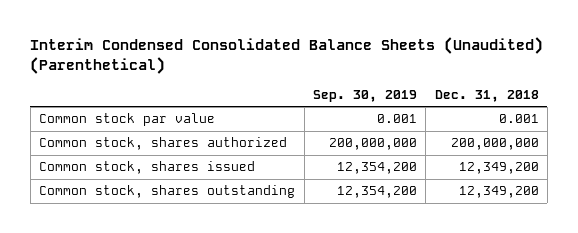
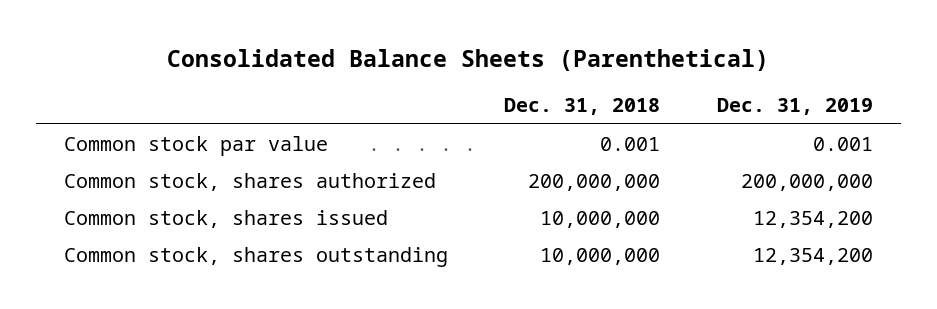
[30,36,544,74] Interim Condensed Consolidated Balance Sheets (Unaudited) (Parenthetical) -> [167,48,770,71] Consolidated Balance Sheets (Parenthetical)
[312,89,417,102] Sep. 30, 2019 -> none
none -> [716,98,873,116] Dec. 31, 2019
[458,162,539,175] 12,349,200 -> [540,210,661,228] 10,000,000
[458,186,539,199] 12,349,200 -> [540,247,661,265] 10,000,000

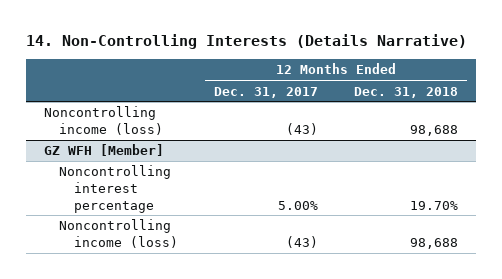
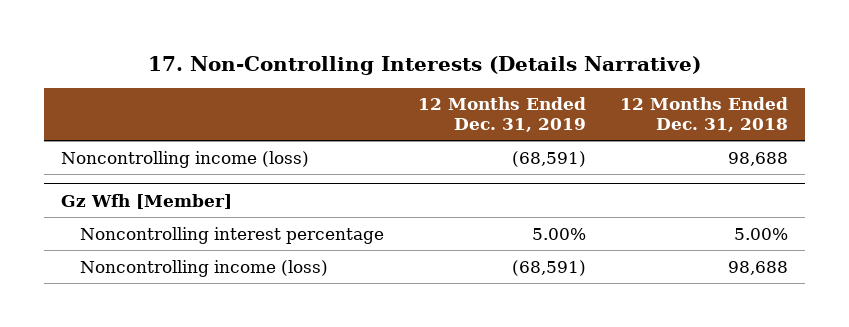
[25,34,467,50] 14. Non-Controlling Interests (Details Narrative) -> [147,55,701,75] 17. Non-Controlling Interests (Details Narrative)
[213,86,318,98] Dec. 31, 2017 -> none
none -> [418,97,587,133] 12 Months Ended Dec. 31, 2019
[43,144,164,157] GZ WFH [Member] -> [61,193,233,209] Gz Wfh [Member]
[409,200,458,210] 19.70% -> [734,227,789,240] 5.00%

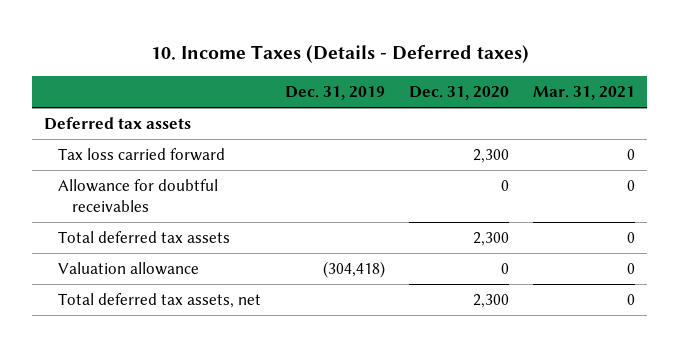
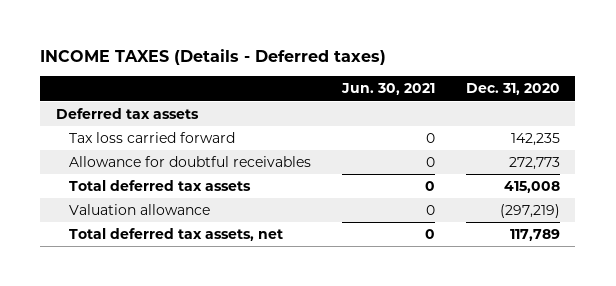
[150,44,529,63] 10. Income Taxes (Details - Deferred taxes) -> [40,49,387,66] INCOME TAXES (Details - Deferred taxes)
[285,86,386,101] Dec. 31, 2019 -> none
[533,86,636,101] Mar. 31, 2021 -> none
none -> [340,83,435,96] Jun. 30, 2021
[473,149,510,164] 2,300 -> [510,133,560,147] 142,235
[501,180,510,192] 0 -> [508,157,560,171] 272,773
[473,232,510,247] 2,300 -> [503,181,560,194] 415,008
[501,263,510,275] 0 -> [499,204,560,219] (297,219)
[473,294,510,309] 2,300 -> [509,229,560,242] 117,789

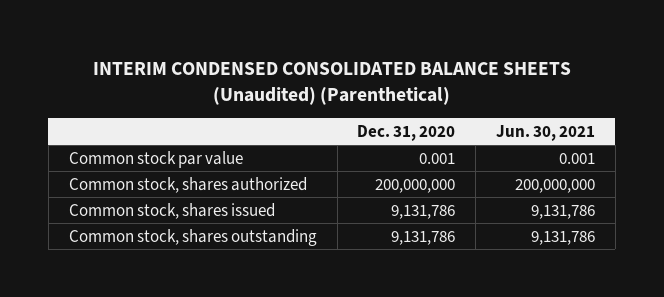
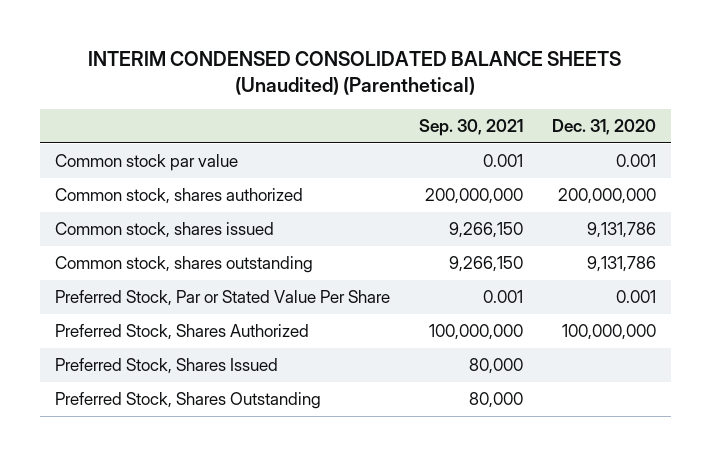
[495,124,595,141] Jun. 30, 2021 -> none
none -> [418,119,523,137] Sep. 30, 2021
none -> [54,290,390,307] Preferred Stock, Par or Stated Value Per Share
none -> [54,324,309,341] Preferred Stock, Shares Authorized
none -> [54,358,278,375] Preferred Stock, Shares Issued
none -> [54,392,321,410] Preferred Stock, Shares Outstanding

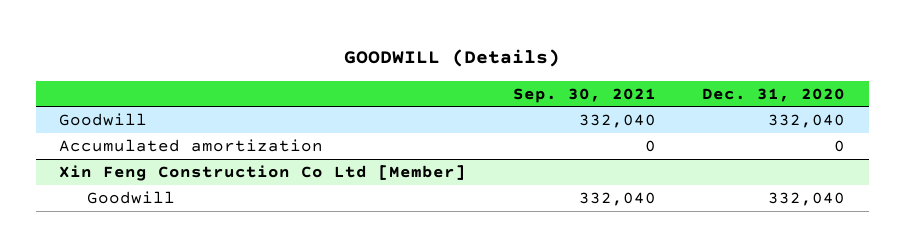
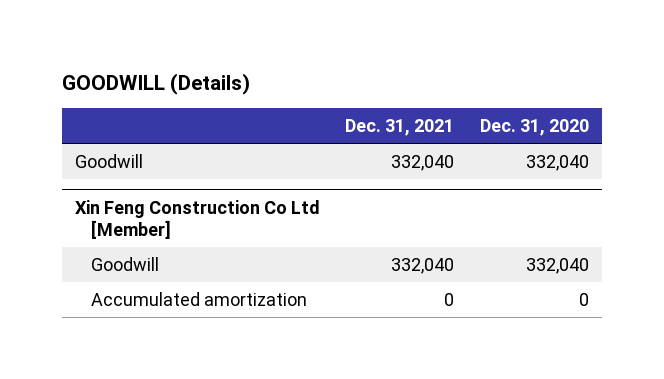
[512,87,656,103] Sep. 30, 2021 -> none
none -> [345,119,455,137] Dec. 31, 2021
[59,138,324,152] Accumulated amortization -> none
none -> [91,291,308,306] Accumulated amortization

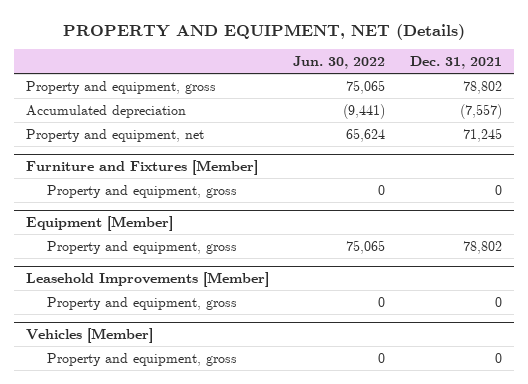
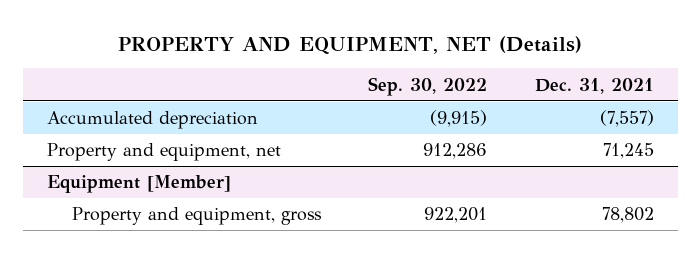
[293,56,386,70] Jun. 30, 2022 -> none
none -> [368,76,488,96] Sep. 30, 2022
[26,80,217,94] Property and equipment, gross -> none
[26,159,259,175] Furniture and Fixtures [Member] -> none
[47,184,238,198] Property and equipment, gross -> none
[26,271,270,287] Leasehold Improvements [Member] -> none
[47,296,238,310] Property and equipment, gross -> none
[26,327,154,343] Vehicles [Member] -> none
[47,352,238,366] Property and equipment, gross -> none

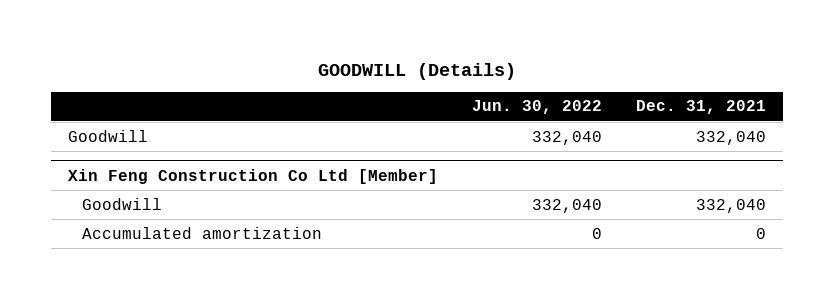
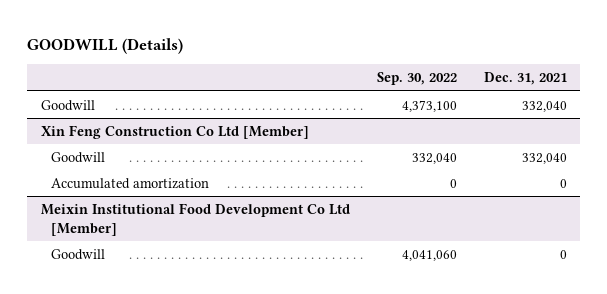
[472,100,603,115] Jun. 30, 2022 -> none
none -> [376,72,457,86] Sep. 30, 2022
none -> [40,202,350,236] Meixin Institutional Food Development Co Ltd [Member]
none -> [51,248,106,260] Goodwill

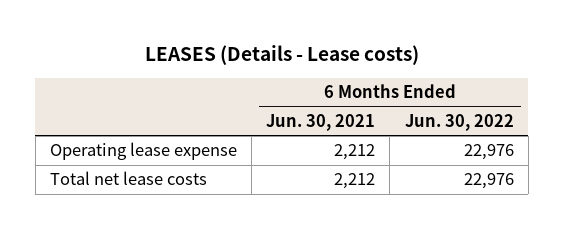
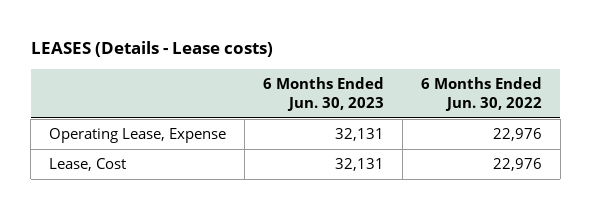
[266,114,376,132] Jun. 30, 2021 -> none
none -> [263,76,385,111] 6 Months Ended Jun. 30, 2023
[49,142,237,161] Operating lease expense -> [49,128,227,144] Operating Lease, Expense
[49,171,207,186] Total net lease costs -> [49,158,127,172] Lease, Cost

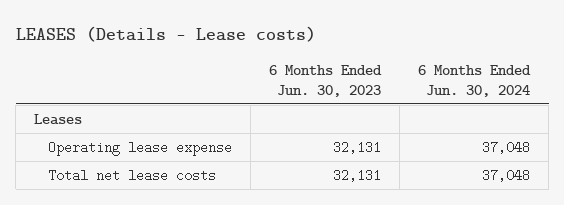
[421,76,543,111] 6 Months Ended Jun. 30, 2022 -> none
none -> [418,64,532,97] 6 Months Ended Jun. 30, 2024
none -> [34,113,83,125] Leases
[49,128,227,144] Operating Lease, Expense -> [47,140,232,156] Operating lease expense
[49,158,127,172] Lease, Cost -> [47,168,216,182] Total net lease costs

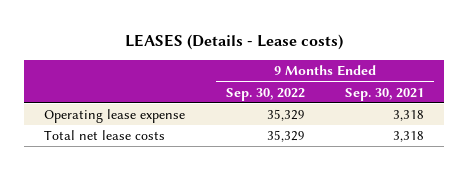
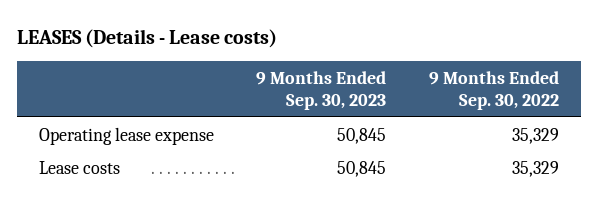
[345,87,425,101] Sep. 30, 2021 -> none
none -> [256,71,387,110] 9 Months Ended Sep. 30, 2023
[44,130,166,141] Total net lease costs -> [38,160,120,174] Lease costs

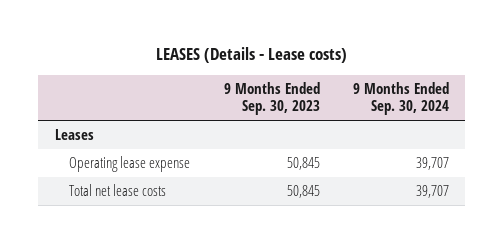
[429,71,560,110] 9 Months Ended Sep. 30, 2022 -> none
none -> [352,81,449,116] 9 Months Ended Sep. 30, 2024
none -> [54,129,94,141] Leases
[38,160,120,174] Lease costs -> [69,184,167,197] Total net lease costs

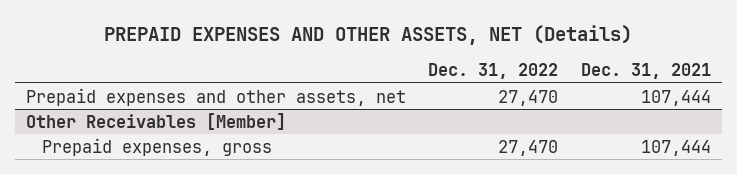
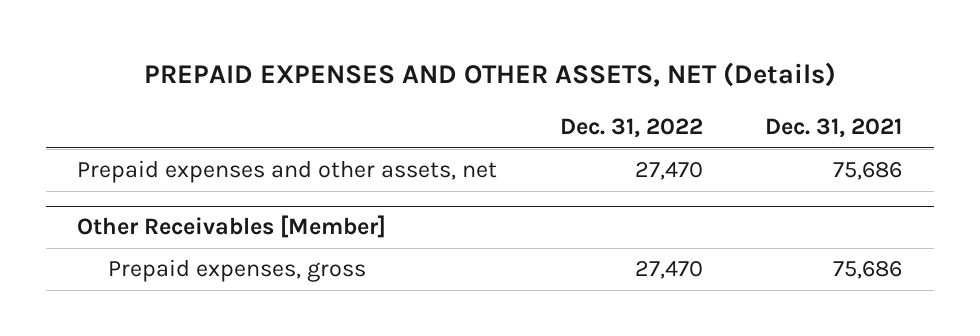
[640,89,711,106] 107,444 -> [833,162,903,181] 75,686
[640,139,711,156] 107,444 -> [833,261,903,280] 75,686

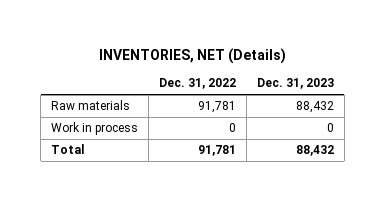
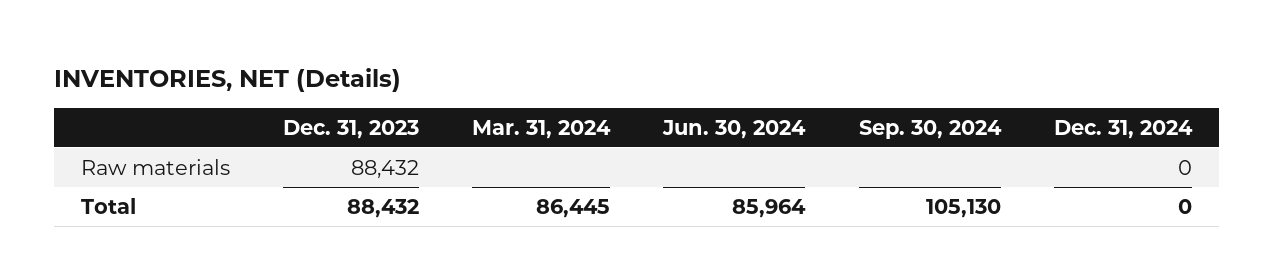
[159,78,237,90] Dec. 31, 2022 -> none
none -> [472,119,612,139] Mar. 31, 2024
none -> [662,119,807,139] Jun. 30, 2024
none -> [858,119,1002,139] Sep. 30, 2024
none -> [1053,119,1193,139] Dec. 31, 2024
[51,122,139,136] Work in process -> none

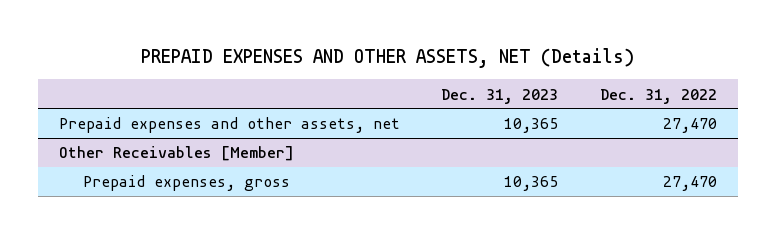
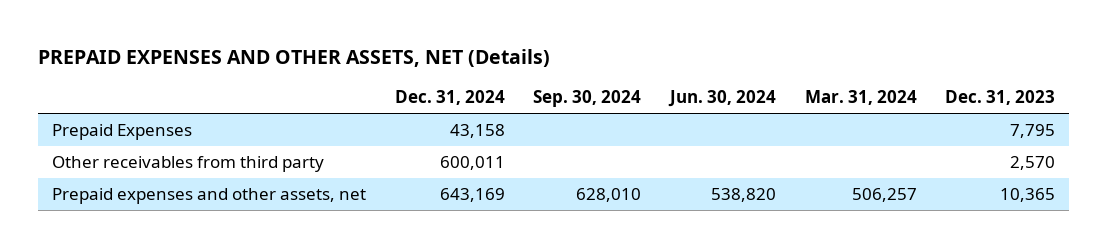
[599,88,717,104] Dec. 31, 2022 -> none
none -> [394,90,505,106] Dec. 31, 2024
none -> [533,90,642,108] Sep. 30, 2024
none -> [667,90,776,108] Jun. 30, 2024
none -> [804,90,917,106] Mar. 31, 2024
none -> [51,124,192,141] Prepaid Expenses
none -> [51,156,324,173] Other receivables from third party
[58,146,294,162] Other Receivables [Member] -> none
[82,175,290,192] Prepaid expenses, gross -> none

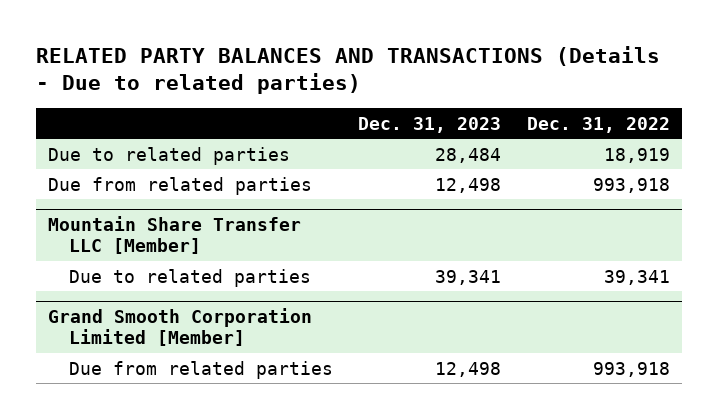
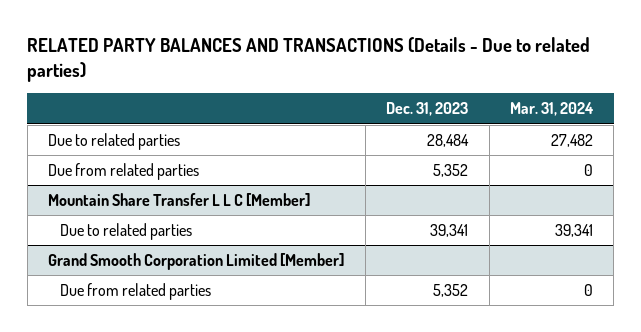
[526,116,670,133] Dec. 31, 2022 -> none
none -> [510,102,595,117] Mar. 31, 2024
[435,177,502,193] 12,498 -> [433,163,469,177] 5,352
[48,216,302,255] Mountain Share Transfer LLC [Member] -> [48,192,311,206] Mountain Share Transfer L L C [Member]
[435,361,502,377] 12,498 -> [433,283,469,297] 5,352

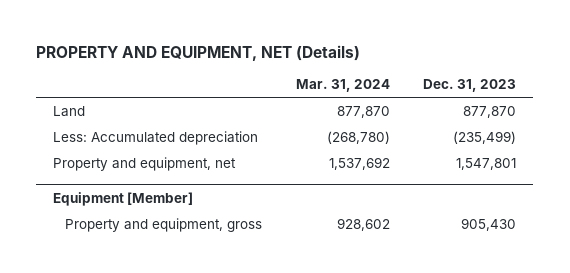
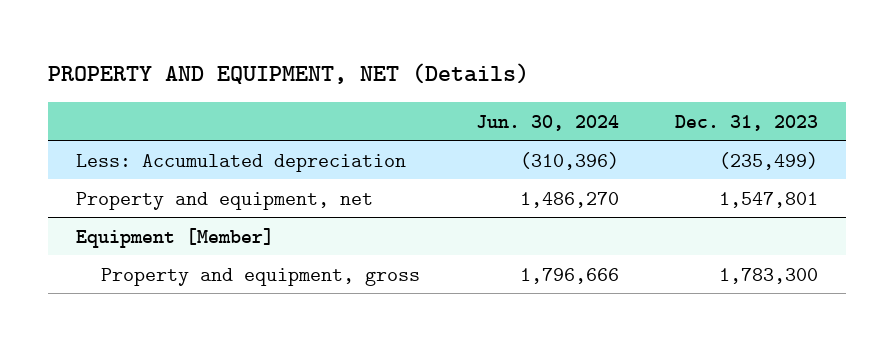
[295,79,390,93] Mar. 31, 2024 -> none
none -> [476,114,620,131] Jun. 30, 2024
[53,106,86,118] Land -> none
[461,218,517,232] 905,430 -> [719,267,819,284] 1,783,300

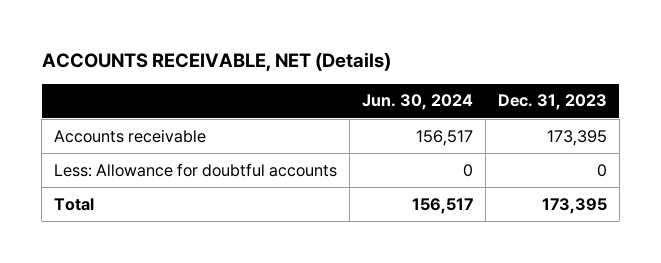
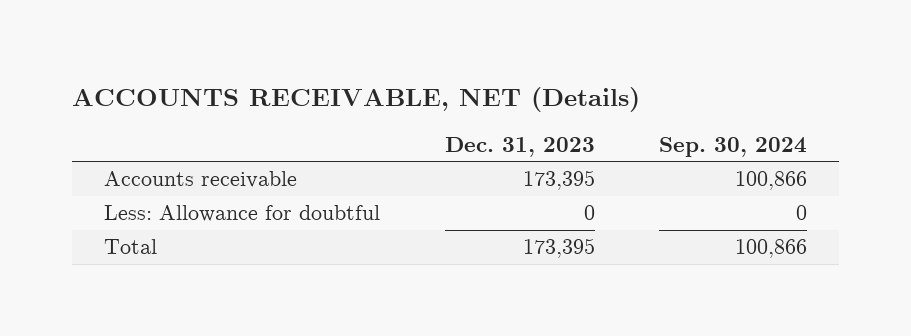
[362,94,474,111] Jun. 30, 2024 -> none
none -> [658,136,807,157] Sep. 30, 2024
[54,162,338,177] Less: Allowance for doubtful accounts -> [104,205,381,223] Less: Allowance for doubtful

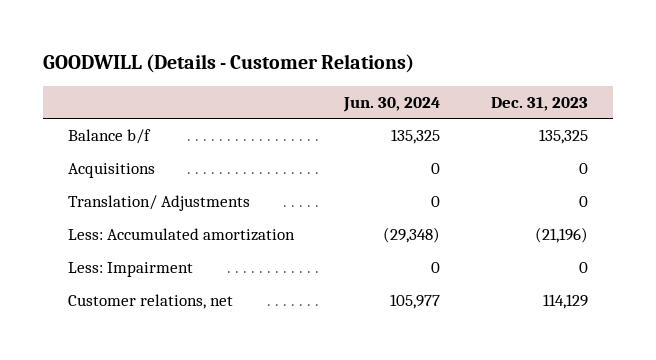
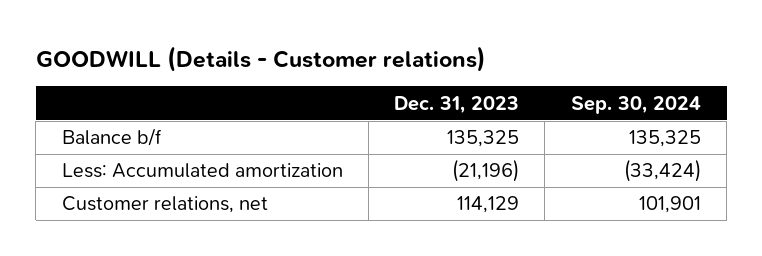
[42,53,414,73] GOODWILL (Details - Customer Relations) -> [35,45,486,72] GOODWILL (Details - Customer relations)
[343,96,441,112] Jun. 30, 2024 -> none
none -> [570,95,701,114] Sep. 30, 2024
[67,163,155,179] Acquisitions -> none
[67,195,250,212] Translation/ Adjustments -> none
[67,262,193,278] Less: Impairment -> none

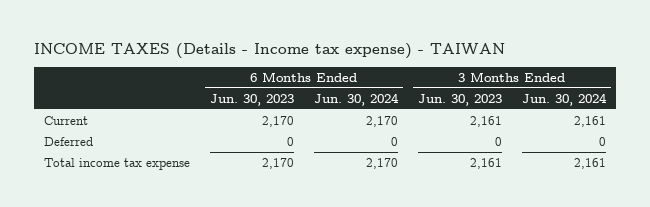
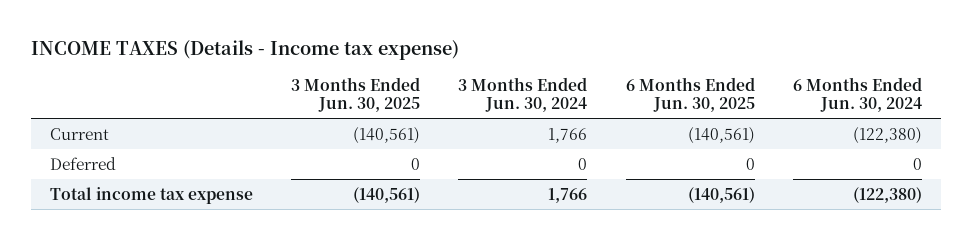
[33,42,505,59] INCOME TAXES (Details - Income tax expense) - TAIWAN -> [30,39,459,60] INCOME TAXES (Details - Income tax expense)
[209,93,294,106] Jun. 30, 2023 -> none
[417,93,502,106] Jun. 30, 2023 -> none
none -> [291,77,421,112] 3 Months Ended Jun. 30, 2025
none -> [625,77,755,112] 6 Months Ended Jun. 30, 2025
[365,115,398,127] 2,170 -> [852,126,922,144] (122,380)
[573,115,606,127] 2,161 -> [548,127,588,143] 1,766
[365,157,398,169] 2,170 -> [852,186,922,203] (122,380)
[573,157,606,169] 2,161 -> [548,187,588,203] 1,766

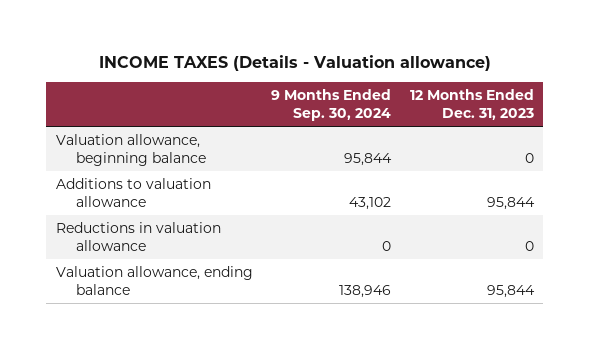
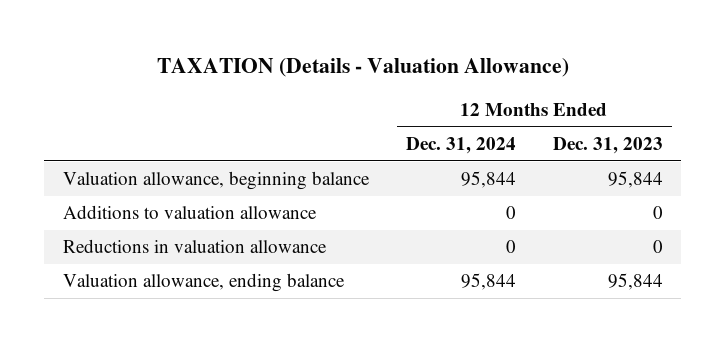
[98,55,491,72] INCOME TAXES (Details - Valuation allowance) -> [156,58,569,78] TAXATION (Details - Valuation Allowance)
[271,89,392,121] 9 Months Ended Sep. 30, 2024 -> none
none -> [405,136,516,154] Dec. 31, 2024
[525,152,535,163] 0 -> [607,171,663,189] 95,844
[487,196,536,210] 95,844 -> [652,206,663,220] 0

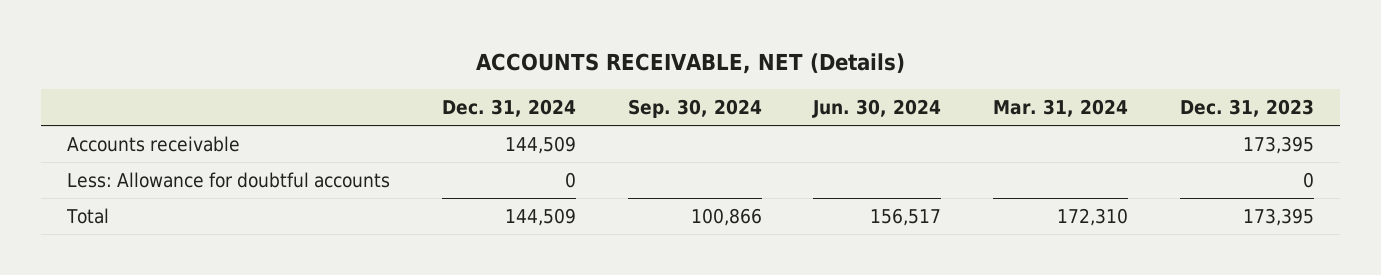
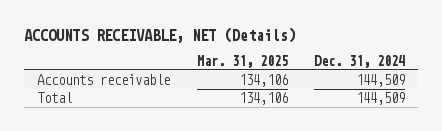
[627,99,762,119] Sep. 30, 2024 -> none
[812,99,942,119] Jun. 30, 2024 -> none
[993,99,1129,118] Mar. 31, 2024 -> none
[1179,99,1314,118] Dec. 31, 2023 -> none
none -> [196,54,288,68] Mar. 31, 2025
[67,171,391,188] Less: Allowance for doubtful accounts -> none

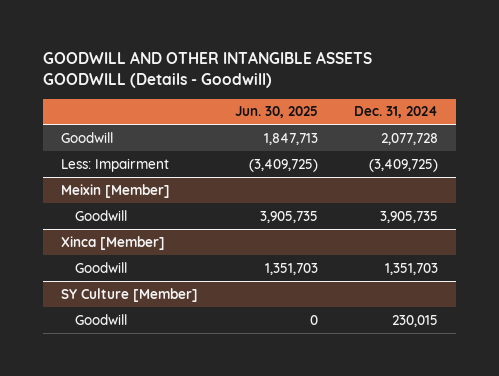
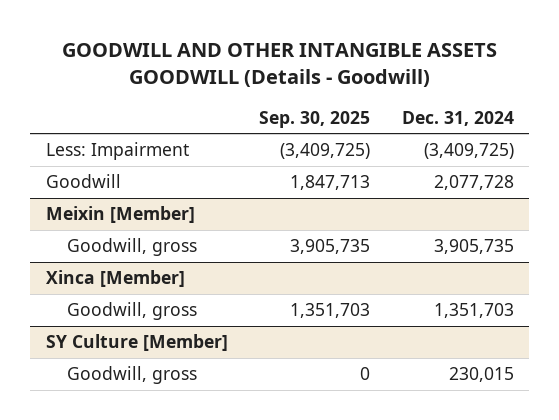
[234,106,318,119] Jun. 30, 2025 -> none
none -> [259,110,371,128] Sep. 30, 2025
[61,131,114,143] Goodwill -> [45,174,121,189] Goodwill
[75,209,128,221] Goodwill -> [66,238,197,257] Goodwill, gross
[75,261,128,273] Goodwill -> [66,302,197,321] Goodwill, gross
[75,313,128,325] Goodwill -> [66,366,197,385] Goodwill, gross

